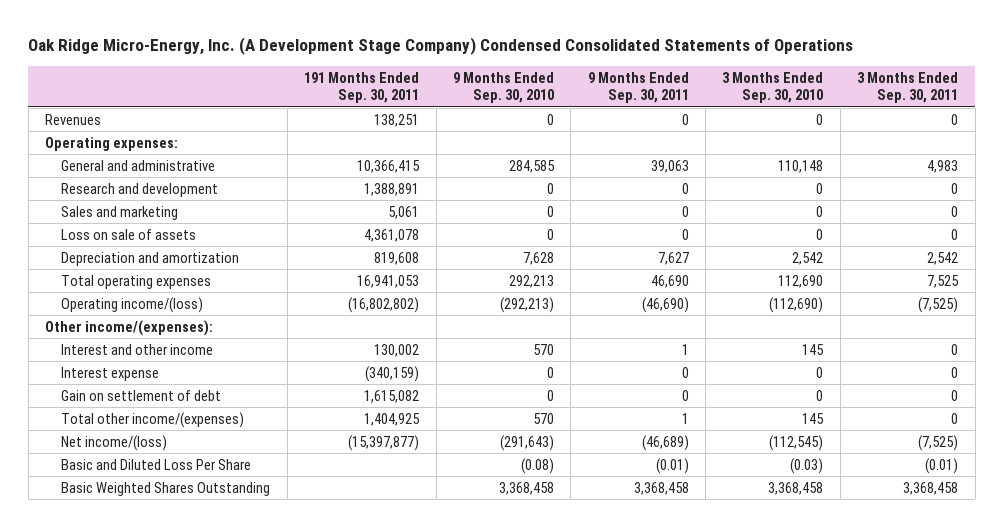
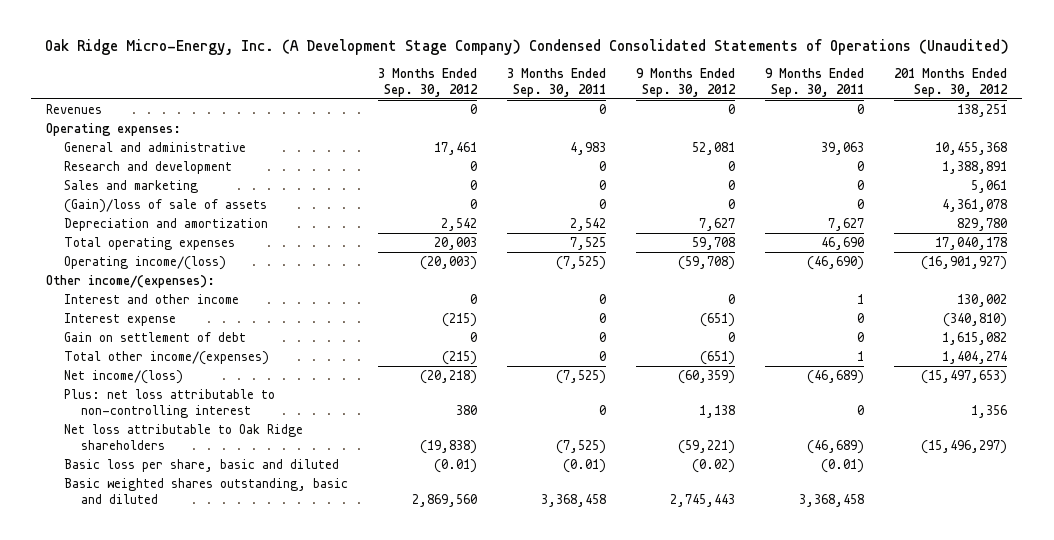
[28,37,854,56] Oak Ridge Micro-Energy, Inc. (A Development Stage Company) Condensed Consolidated Statements of Operations -> [44,39,1009,56] Oak Ridge Micro-Energy, Inc. (A Development Stage Company) Condensed Consolidated Statements of Operations (Unaudited)
[304,71,420,104] 191 Months Ended Sep. 30, 2011 -> none
[452,71,554,104] 9 Months Ended Sep. 30, 2010 -> none
[722,71,824,104] 3 Months Ended Sep. 30, 2010 -> none
none -> [377,68,478,97] 3 Months Ended Sep. 30, 2012
none -> [636,68,737,97] 9 Months Ended Sep. 30, 2012
none -> [894,68,1009,97] 201 Months Ended Sep. 30, 2012
[61,228,197,240] Loss on sale of assets -> [63,199,267,214] (Gain)/loss of sale of assets
none -> [63,389,275,418] Plus: net loss attributable to non-controlling interest
none -> [63,424,303,450] Net loss attributable to Oak Ridge shareholders
[61,458,252,470] Basic and Diluted Loss Per Share -> [63,459,339,473] Basic loss per share, basic and diluted
[61,481,271,496] Basic Weighted Shares Outstanding -> [63,478,348,504] Basic weighted shares outstanding, basic and diluted

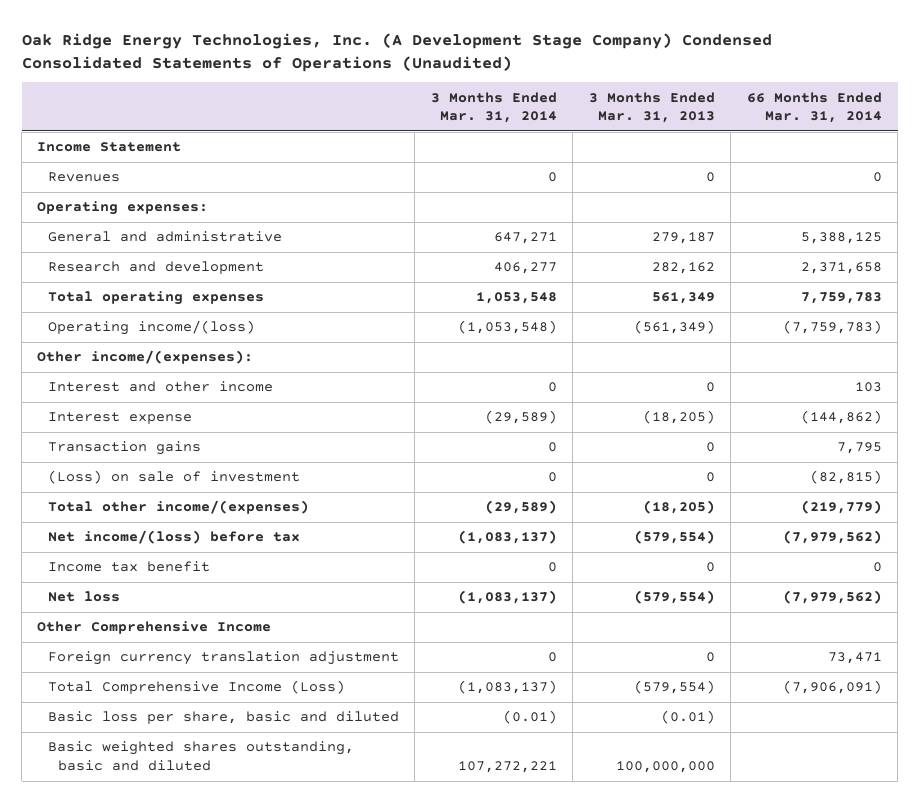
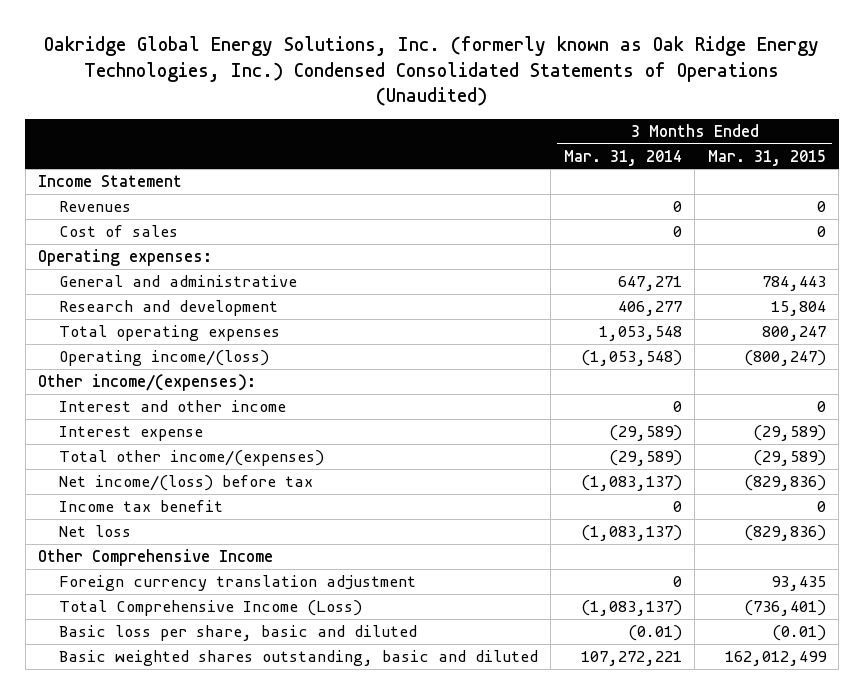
[21,32,772,72] Oak Ridge Energy Technologies, Inc. (A Development Stage Company) Condensed Consolidated Statements of Operations (Unaudited) -> [44,36,820,107] Oakridge Global Energy Solutions, Inc. (formerly known as Oak Ridge Energy Technologies, Inc.) Condensed Consolidated Statements of Operations (Unaudited)
[588,91,715,124] 3 Months Ended Mar. 31, 2013 -> none
[746,91,882,124] 66 Months Ended Mar. 31, 2014 -> none
none -> [707,149,826,166] Mar. 31, 2015
none -> [58,225,178,238] Cost of sales
[47,441,201,456] Transaction gains -> none
[47,470,300,485] (Loss) on sale of investment -> none

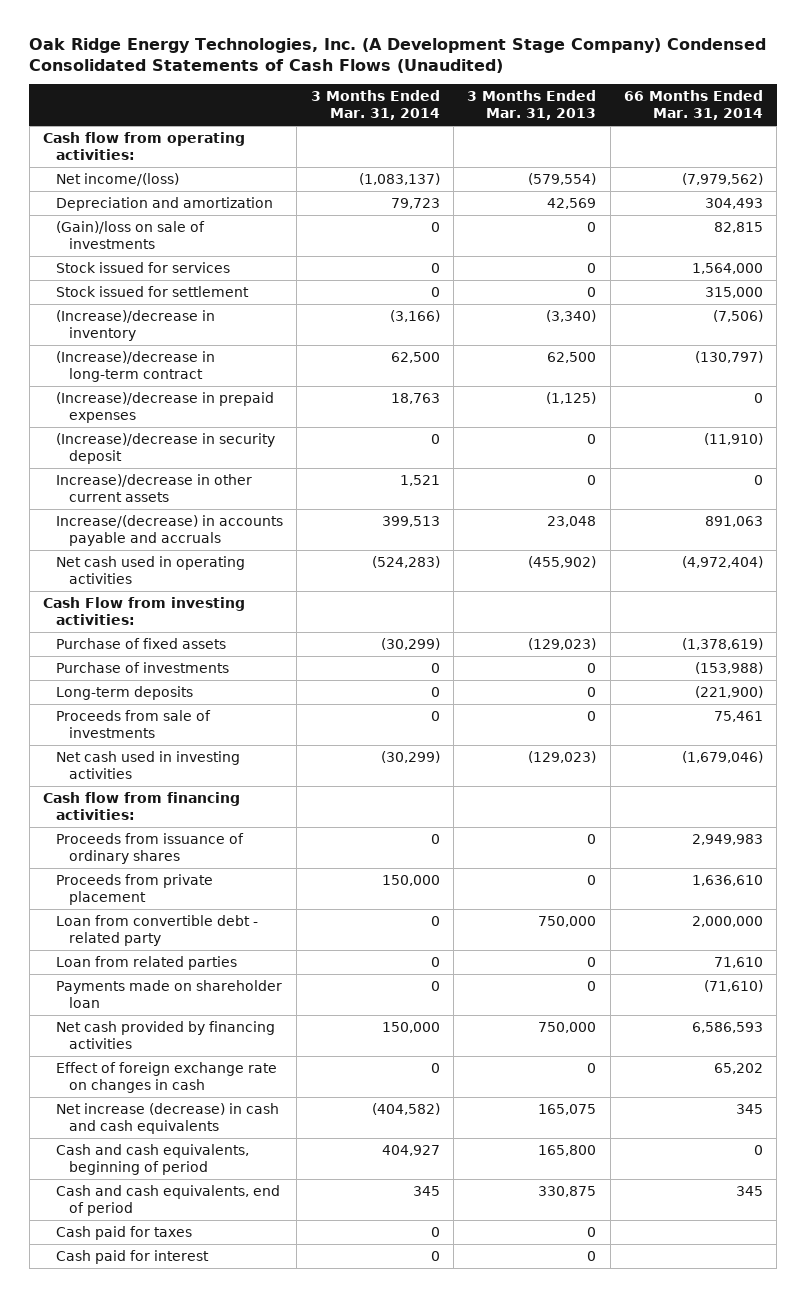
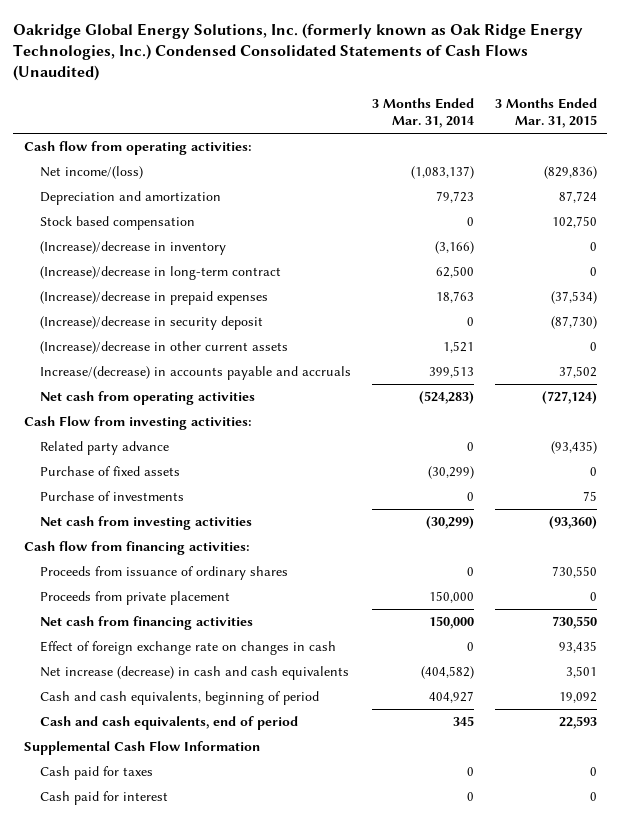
[29,37,767,73] Oak Ridge Energy Technologies, Inc. (A Development Stage Company) Condensed Consolidated Statements of Cash Flows (Unaudited) -> [13,22,584,82] Oakridge Global Energy Solutions, Inc. (formerly known as Oak Ridge Energy Technologies, Inc.) Condensed Consolidated Statements of Cash Flows (Unaudited)
[467,89,597,121] 3 Months Ended Mar. 31, 2013 -> none
[624,89,764,121] 66 Months Ended Mar. 31, 2014 -> none
none -> [494,98,597,129] 3 Months Ended Mar. 31, 2015
[56,220,206,250] (Gain)/loss on sale of investments -> none
[56,261,231,273] Stock issued for services -> none
[56,285,250,297] Stock issued for settlement -> none
none -> [40,216,196,231] Stock based compensation
[56,473,253,503] Increase)/decrease in other current assets -> [40,341,289,355] (Increase)/decrease in other current assets
[56,555,246,585] Net cash used in operating activities -> [40,391,256,406] Net cash from operating activities
none -> [40,441,170,456] Related party advance
[56,685,194,700] Long-term deposits -> none
[56,709,212,739] Proceeds from sale of investments -> none
[56,750,241,780] Net cash used in investing activities -> [40,516,253,531] Net cash from investing activities
[56,914,259,947] Loan from convertible debt - related party -> none
[56,955,238,970] Loan from related parties -> none
[56,979,283,1009] Payments made on shareholder loan -> none
[56,1020,276,1050] Net cash provided by financing activities -> [40,616,254,631] Net cash from financing activities
none -> [23,741,260,756] Supplemental Cash Flow Information

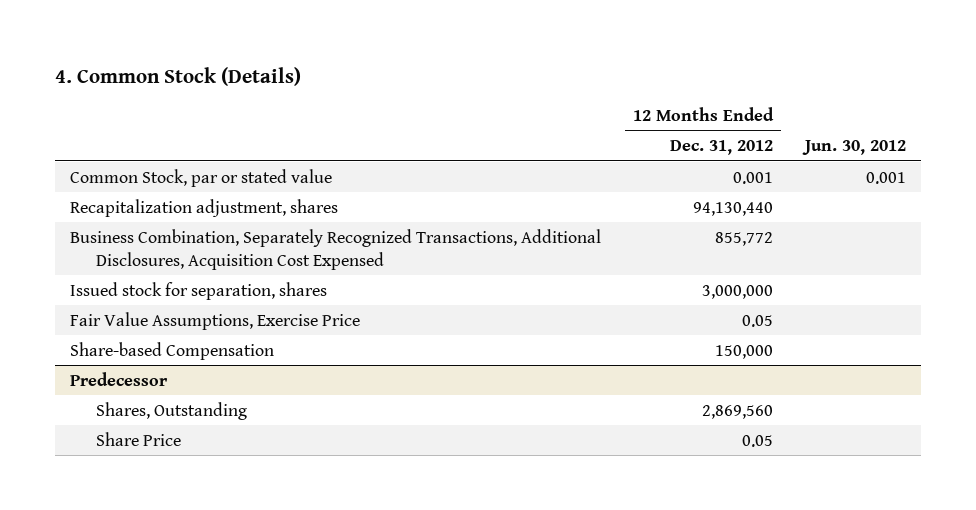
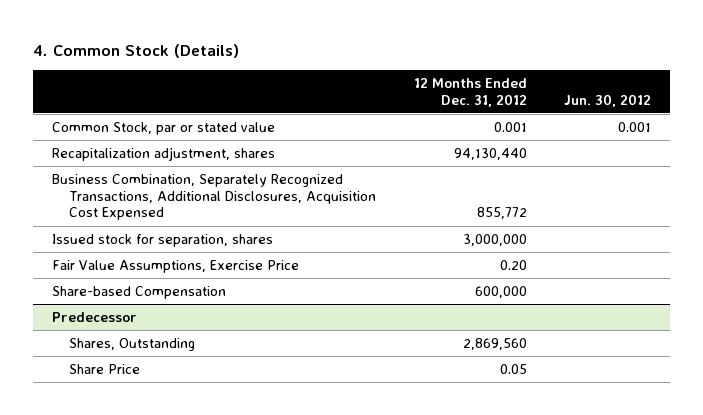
[742,314,774,327] 0.05 -> [499,259,527,270] 0.20
[715,344,774,359] 150,000 -> [474,285,527,298] 600,000

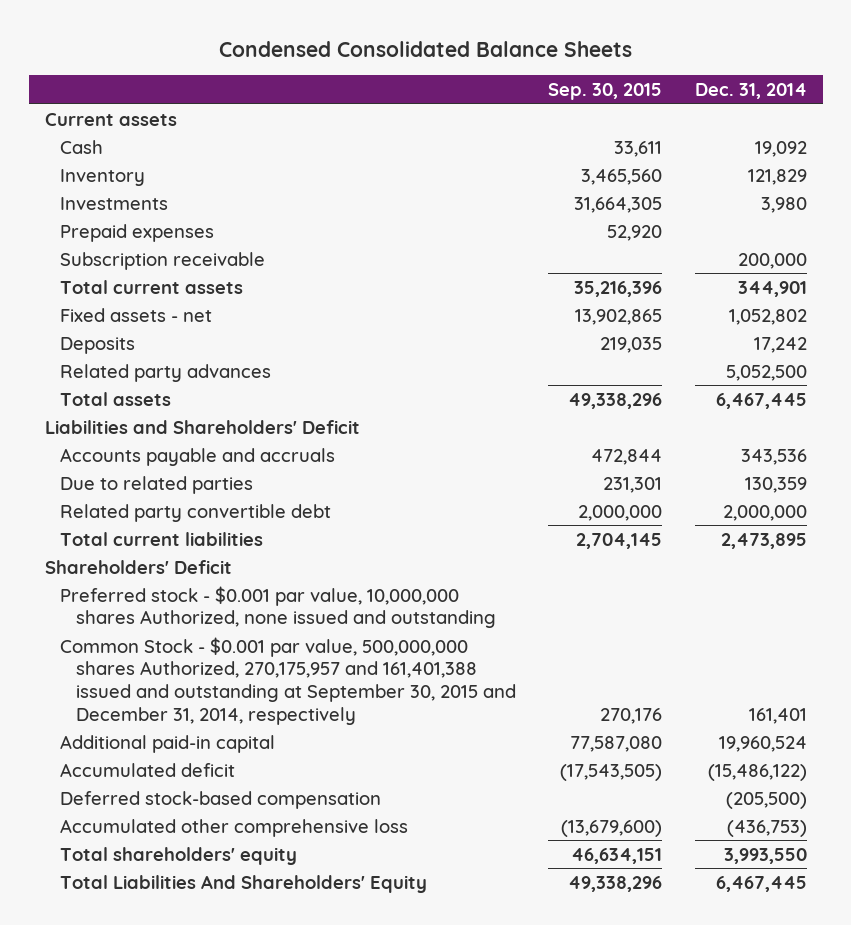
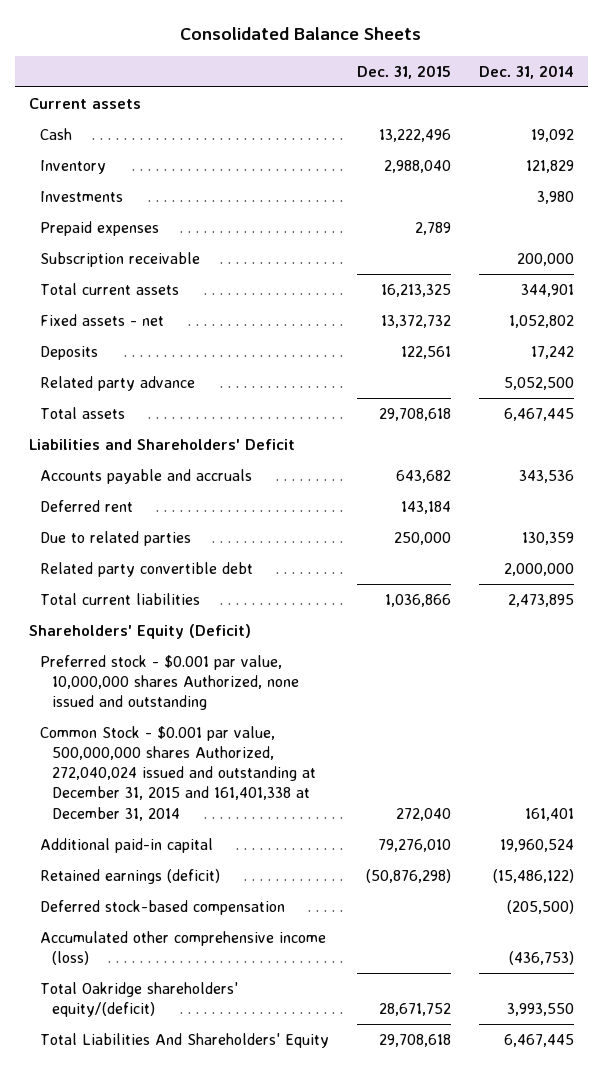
[218,40,632,57] Condensed Consolidated Balance Sheets -> [180,26,422,40] Consolidated Balance Sheets
[548,82,663,100] Sep. 30, 2015 -> none
none -> [356,64,451,79] Dec. 31, 2015
[60,363,272,382] Related party advances -> [40,375,196,391] Related party advance
none -> [40,499,134,512] Deferred rent
[44,559,232,574] Shareholders' Deficit -> [28,623,251,639] Shareholders' Equity (Deficit)
[60,636,516,725] Common Stock - $0.001 par value, 500,000,000 shares Authorized, 270,175,957 and 161,401,388 issued and outstanding at September 30, 2015 and December 31, 2014, respectively -> [40,725,316,821] Common Stock - $0.001 par value, 500,000,000 shares Authorized, 272,040,024 issued and outstanding at December 31, 2015 and 161,401,338 at December 31, 2014
[60,762,236,777] Accumulated deficit -> [40,868,221,884] Retained earnings (deficit)
[60,818,409,837] Accumulated other comprehensive loss -> [40,930,327,966] Accumulated other comprehensive income (loss)
[60,846,298,865] Total shareholders' equity -> [40,981,239,1018] Total Oakridge shareholders' equity/(deficit)

